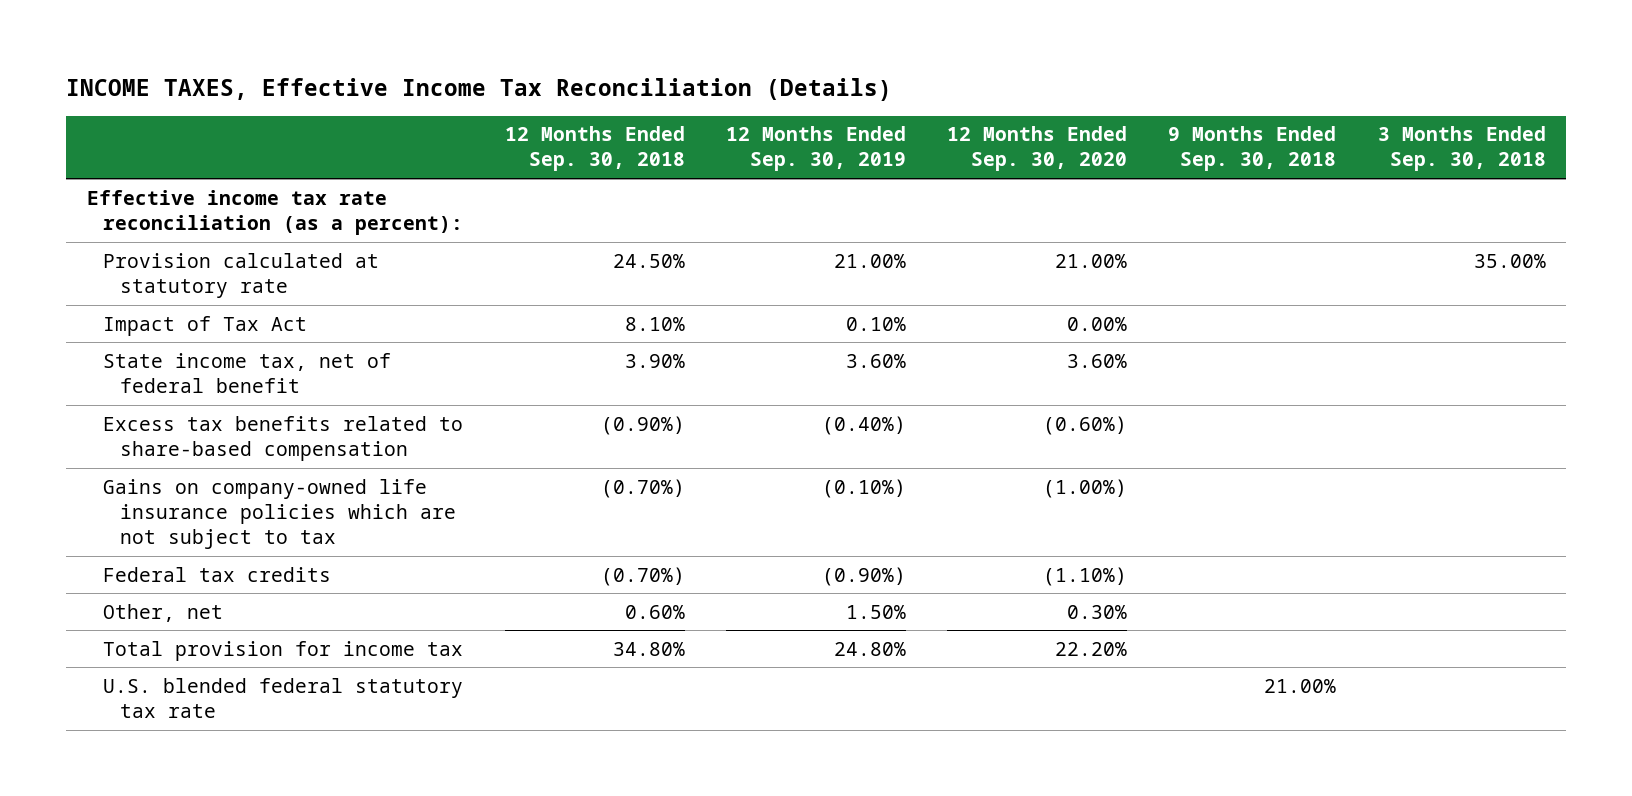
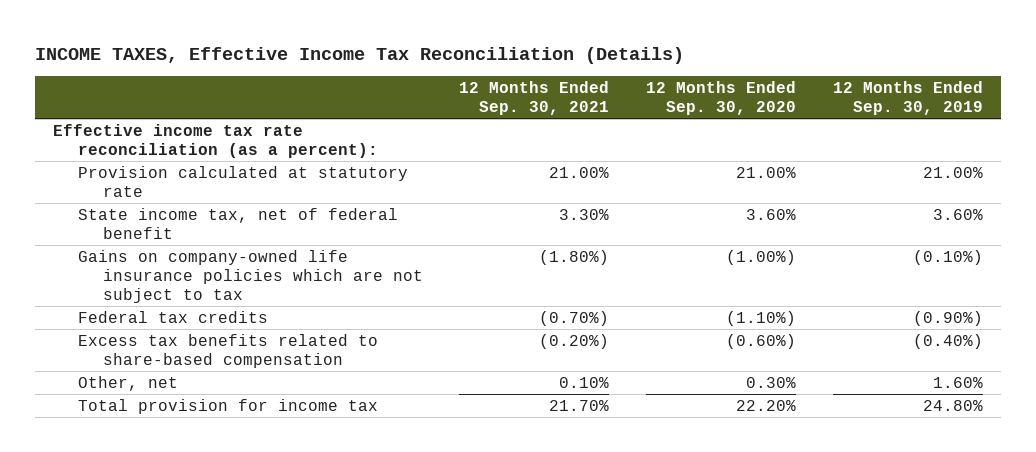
[504,126,685,172] 12 Months Ended Sep. 30, 2018 -> none
[1168,126,1337,172] 9 Months Ended Sep. 30, 2018 -> none
[1377,126,1546,172] 3 Months Ended Sep. 30, 2018 -> none
none -> [459,80,610,115] 12 Months Ended Sep. 30, 2021
[103,315,308,336] Impact of Tax Act -> none
[103,415,464,461] Excess tax benefits related to share-based compensation -> [78,333,379,368] Excess tax benefits related to share-based compensation
[845,604,906,619] 1.50% -> [932,376,983,388] 1.60%
[103,677,464,718] U.S. blended federal statutory tax rate -> none

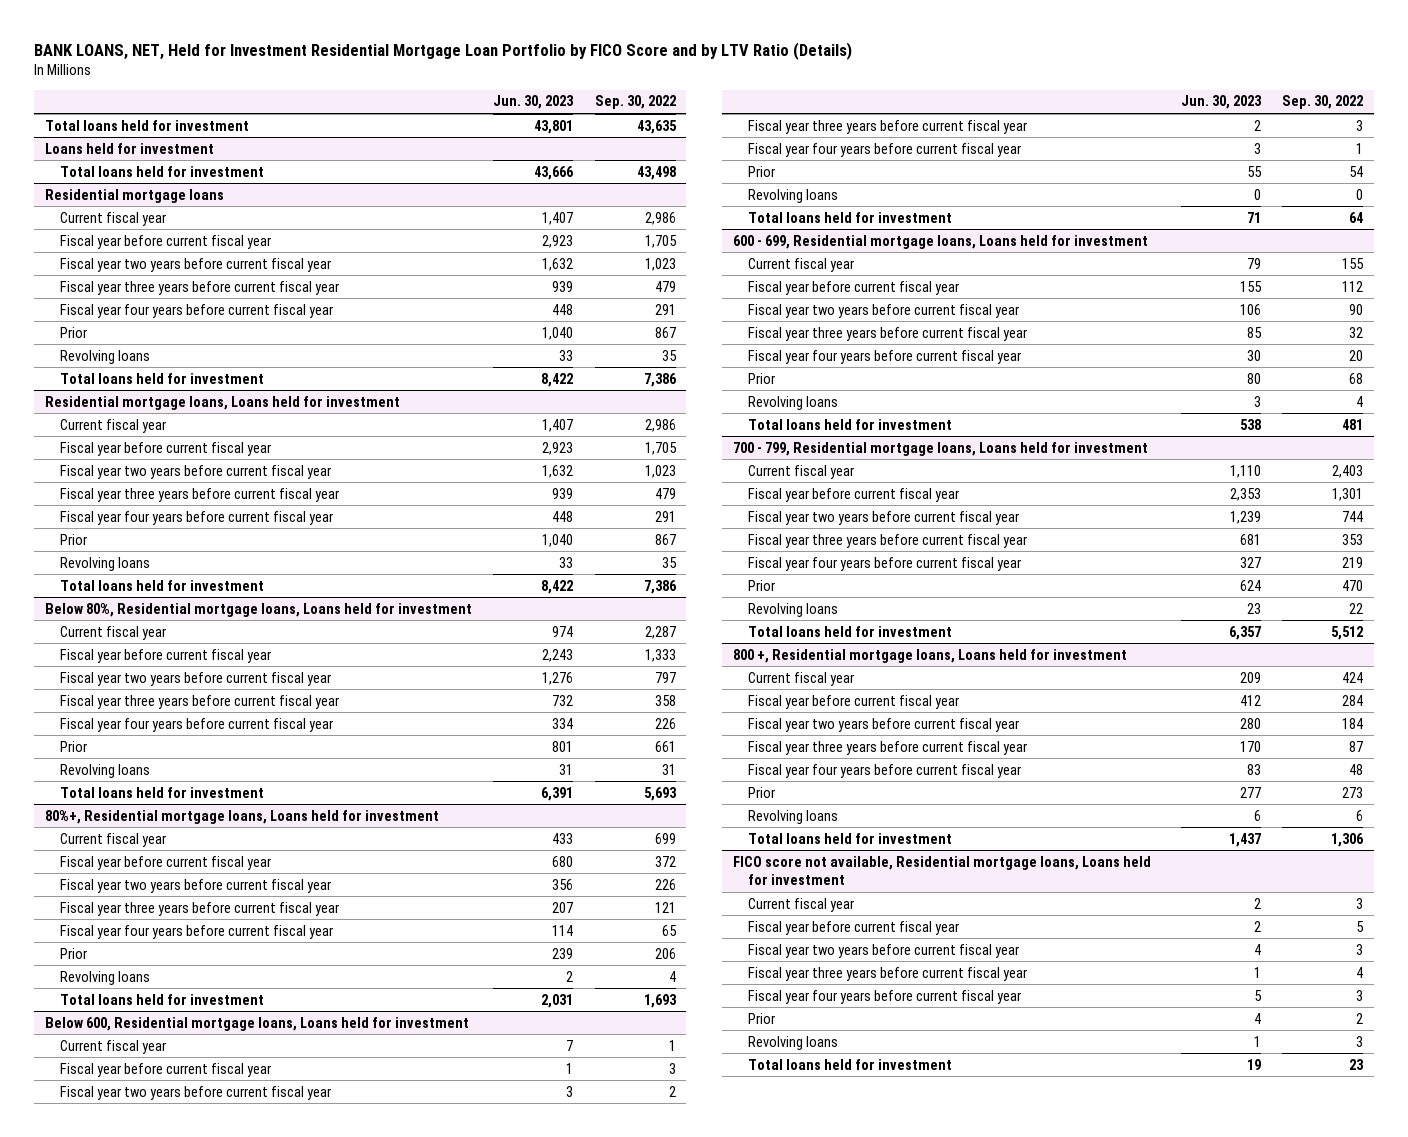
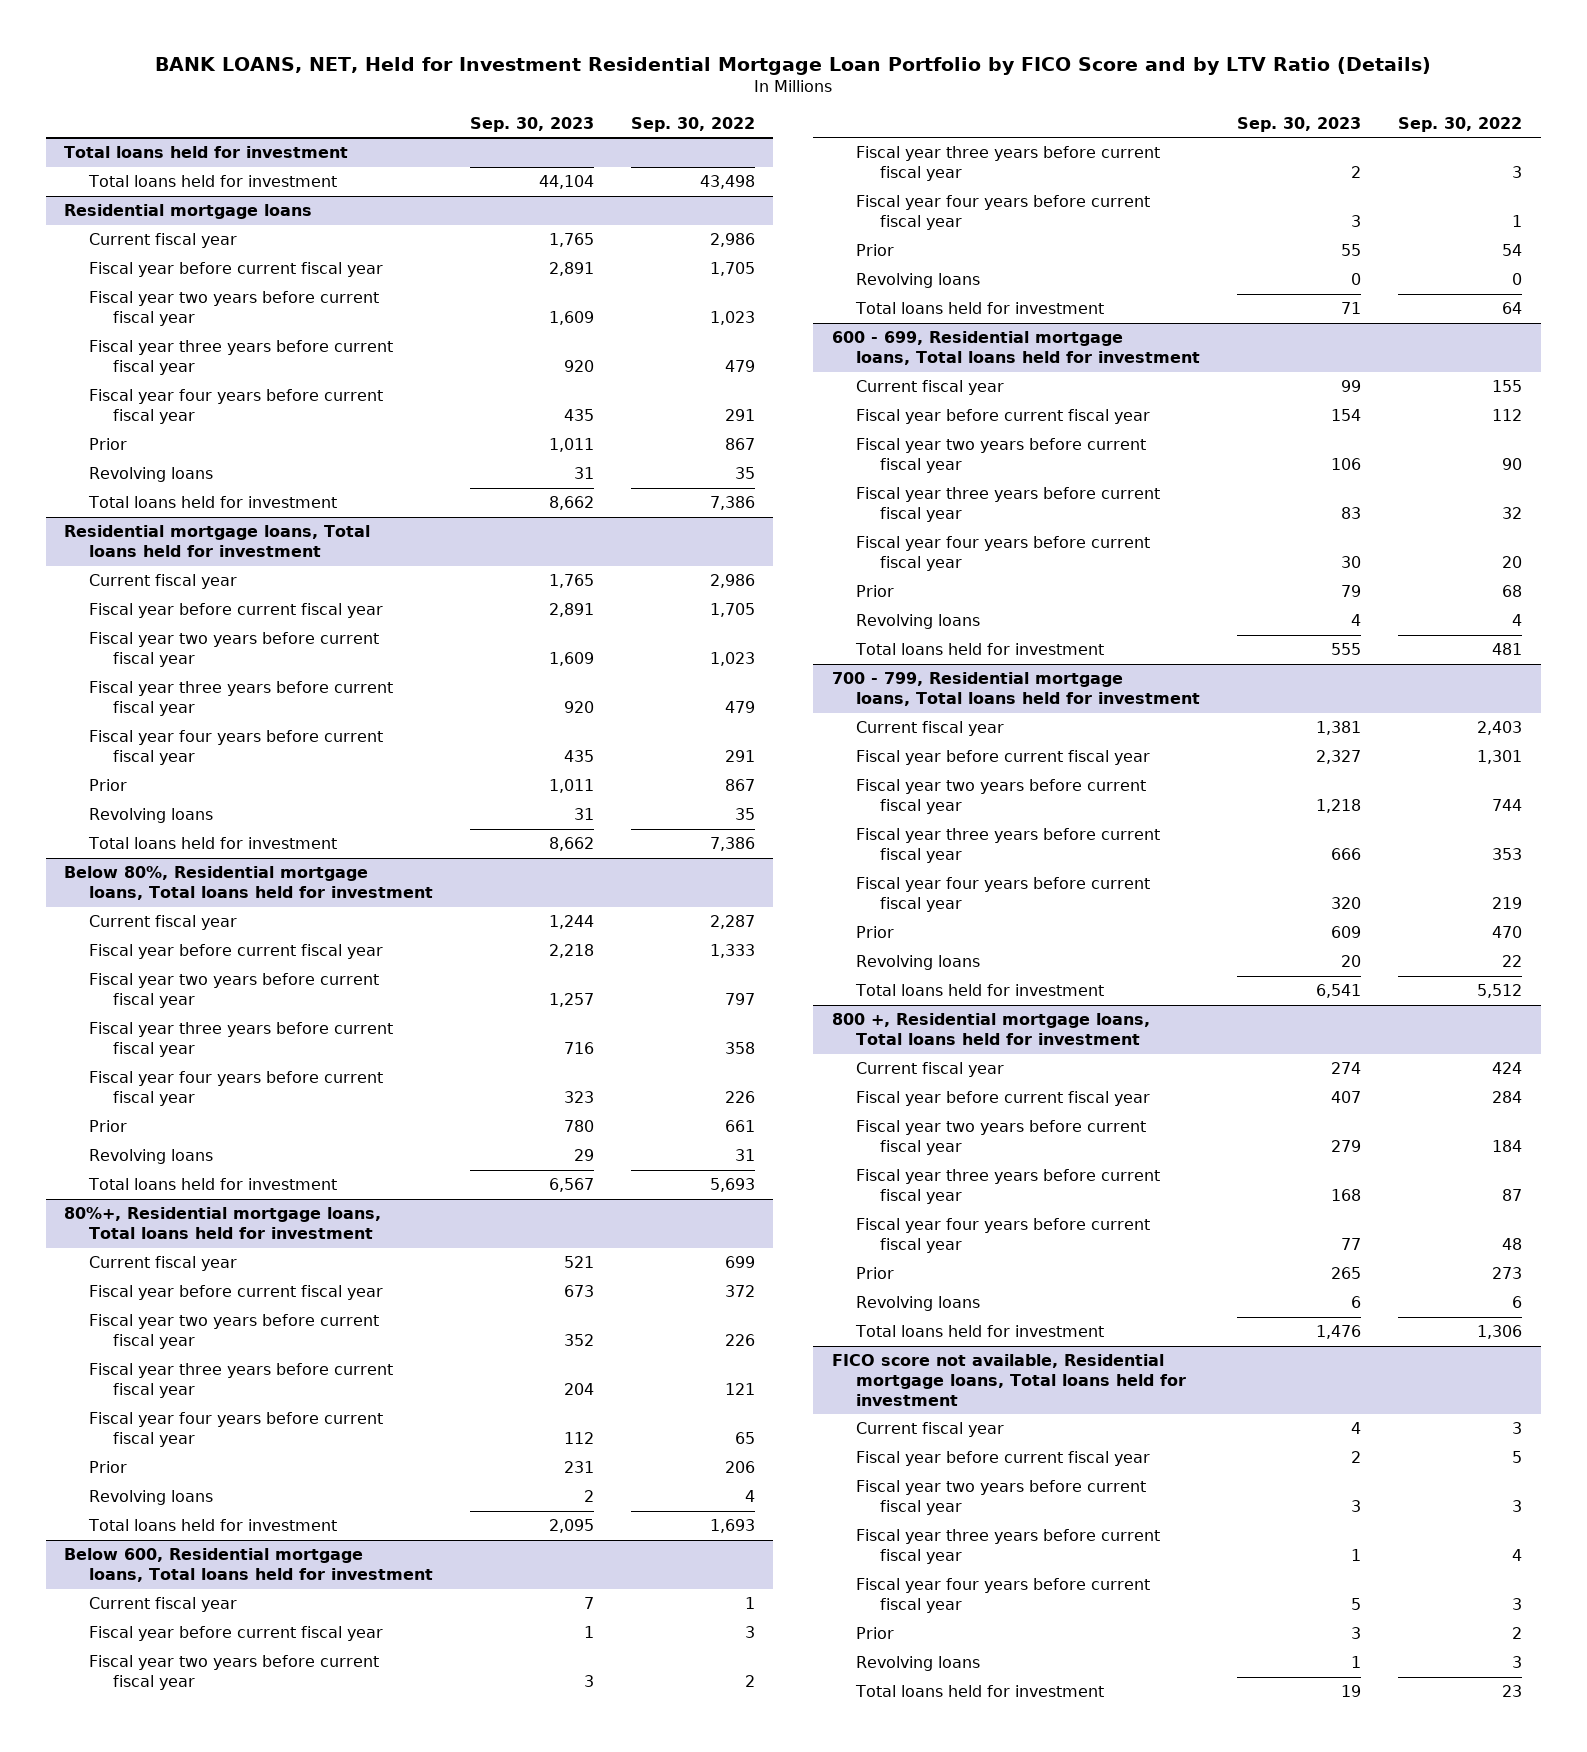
[493,95,575,110] Jun. 30, 2023 -> none
none -> [469,116,594,132] Sep. 30, 2023
[44,119,249,131] Total loans held for investment -> none
[44,142,214,154] Loans held for investment -> [64,146,349,159] Total loans held for investment
[44,395,400,410] Residential mortgage loans, Loans held for investment -> [64,525,371,557] Residential mortgage loans, Total loans held for investment
[44,602,472,617] Below 80%, Residential mortgage loans, Loans held for investment -> [64,866,433,900] Below 80%, Residential mortgage loans, Total loans held for investment
[44,809,439,824] 80%+, Residential mortgage loans, Loans held for investment -> [64,1207,382,1239] 80%+, Residential mortgage loans, Total loans held for investment
[44,1016,469,1031] Below 600, Residential mortgage loans, Loans held for investment -> [64,1548,433,1582] Below 600, Residential mortgage loans, Total loans held for investment
[732,234,1148,249] 600 - 699, Residential mortgage loans, Loans held for investment -> [831,331,1201,365] 600 - 699, Residential mortgage loans, Total loans held for investment
[732,441,1148,456] 700 - 799, Residential mortgage loans, Loans held for investment -> [831,672,1201,706] 700 - 799, Residential mortgage loans, Total loans held for investment
[732,648,1127,663] 800 +, Residential mortgage loans, Loans held for investment -> [831,1013,1150,1045] 800 +, Residential mortgage loans, Total loans held for investment
[732,855,1151,886] FICO score not available, Residential mortgage loans, Loans held for investment -> [831,1354,1187,1406] FICO score not available, Residential mortgage loans, Total loans held for investment

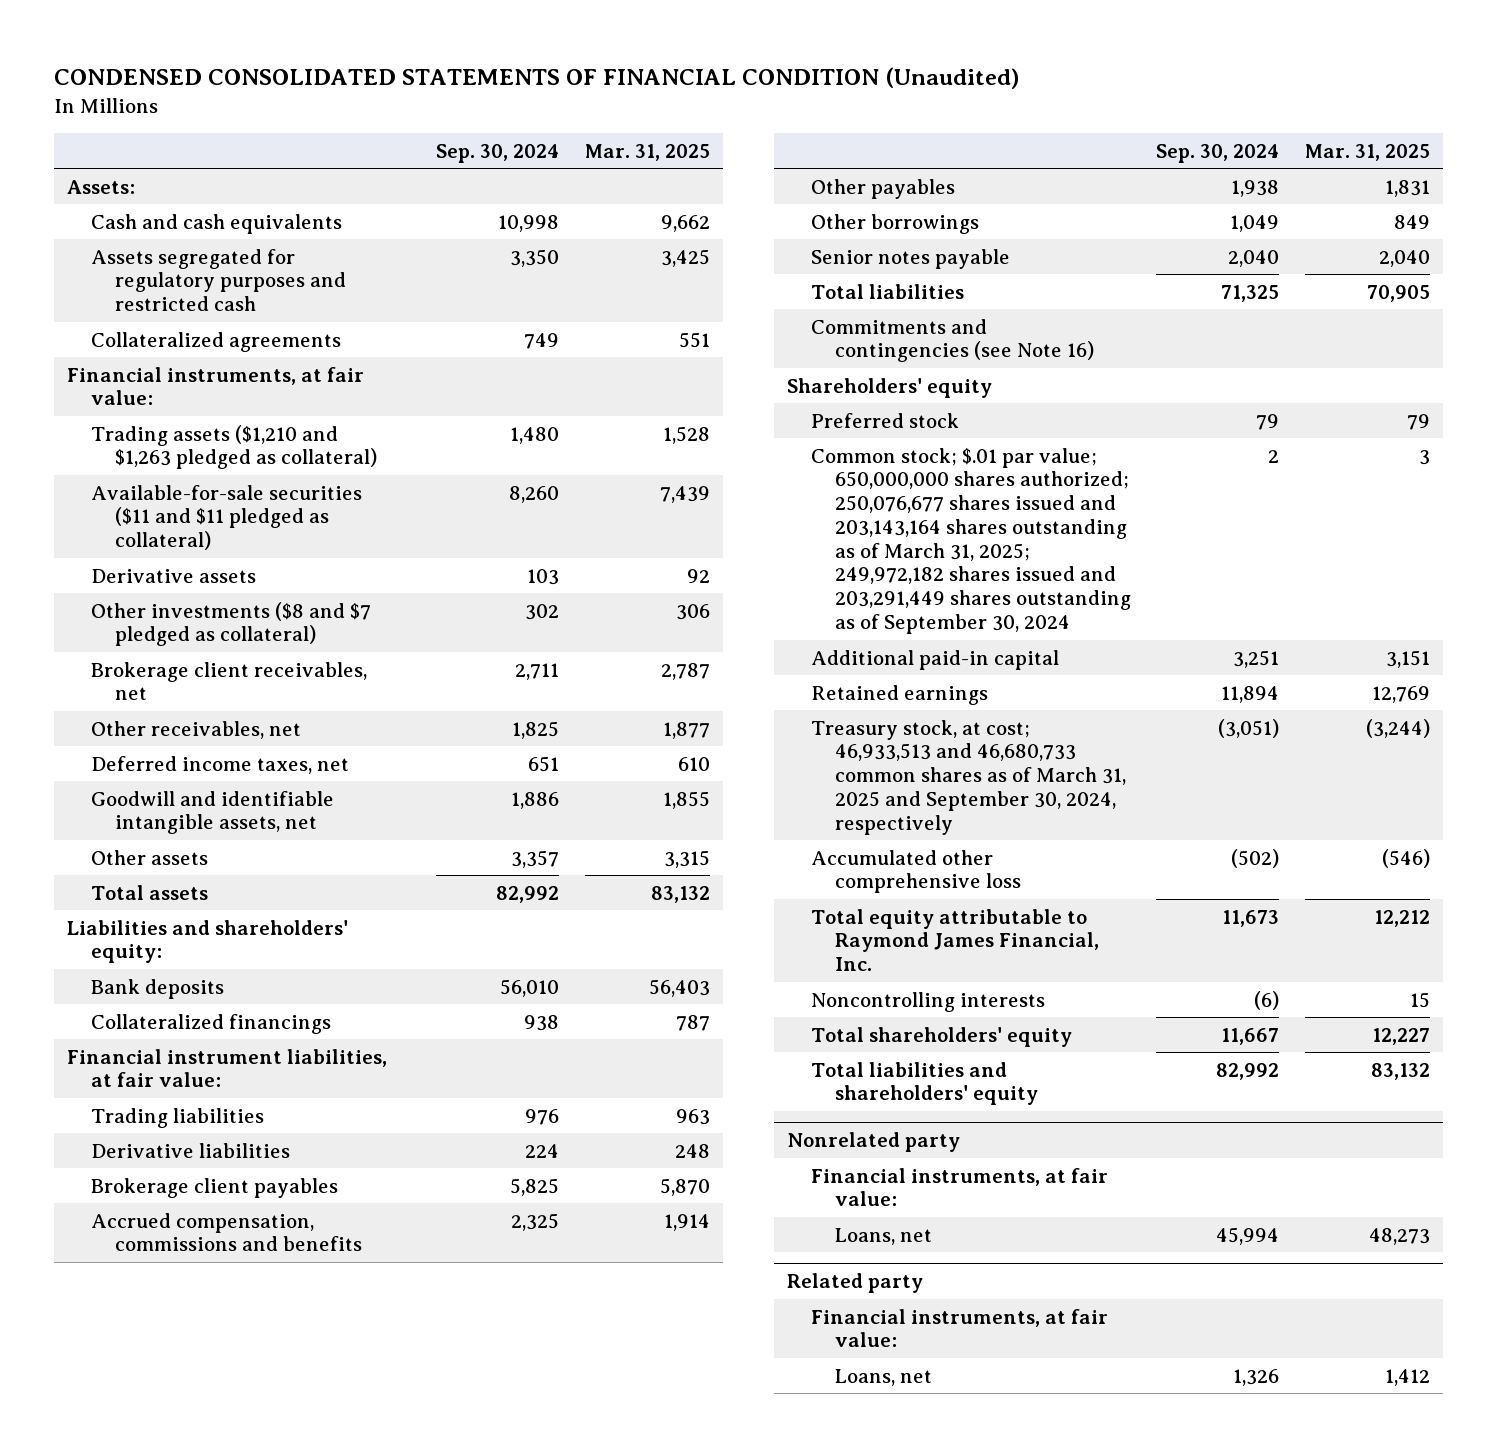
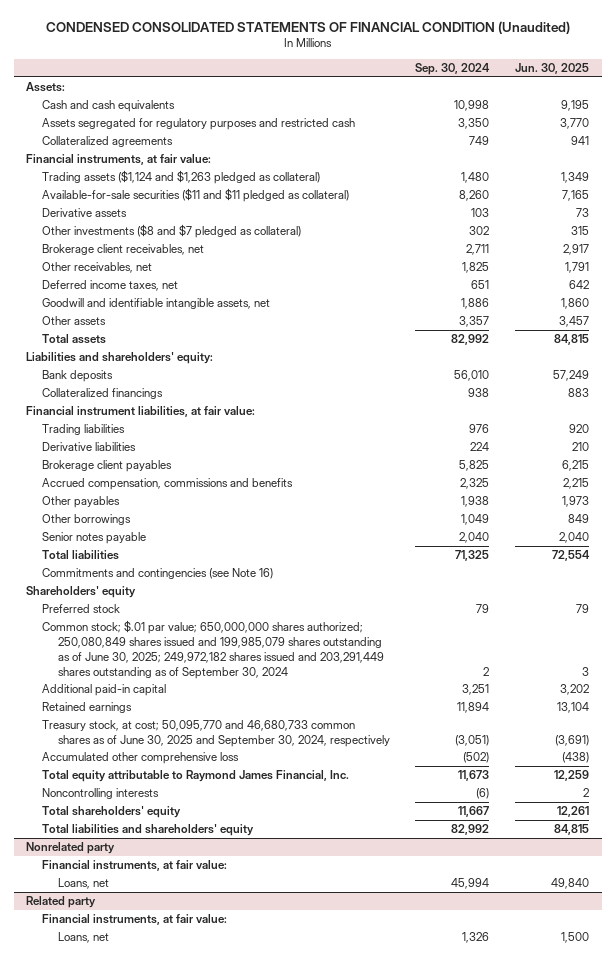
[585,143,711,161] Mar. 31, 2025 -> none
none -> [515,62,590,74] Jun. 30, 2025
[90,424,377,470] Trading assets ($1,210 and $1,263 pledged as collateral) -> [42,170,321,185] Trading assets ($1,124 and $1,263 pledged as collateral)
[810,447,1131,634] Common stock; $.01 par value; 650,000,000 shares authorized; 250,076,677 shares issued and 203,143,164 shares outstanding as of March 31, 2025; 249,972,182 shares issued and 203,291,449 shares outstanding as of September 30, 2024 -> [42,620,384,679] Common stock; $.01 par value; 650,000,000 shares authorized; 250,080,849 shares issued and 199,985,079 shares outstanding as of June 30, 2025; 249,972,182 shares issued and 203,291,449 shares outstanding as of September 30, 2024
[810,719,1126,835] Treasury stock, at cost; 46,933,513 and 46,680,733 common shares as of March 31, 2025 and September 30, 2024, respectively -> [42,720,390,747] Treasury stock, at cost; 50,095,770 and 46,680,733 common shares as of June 30, 2025 and September 30, 2024, respectively

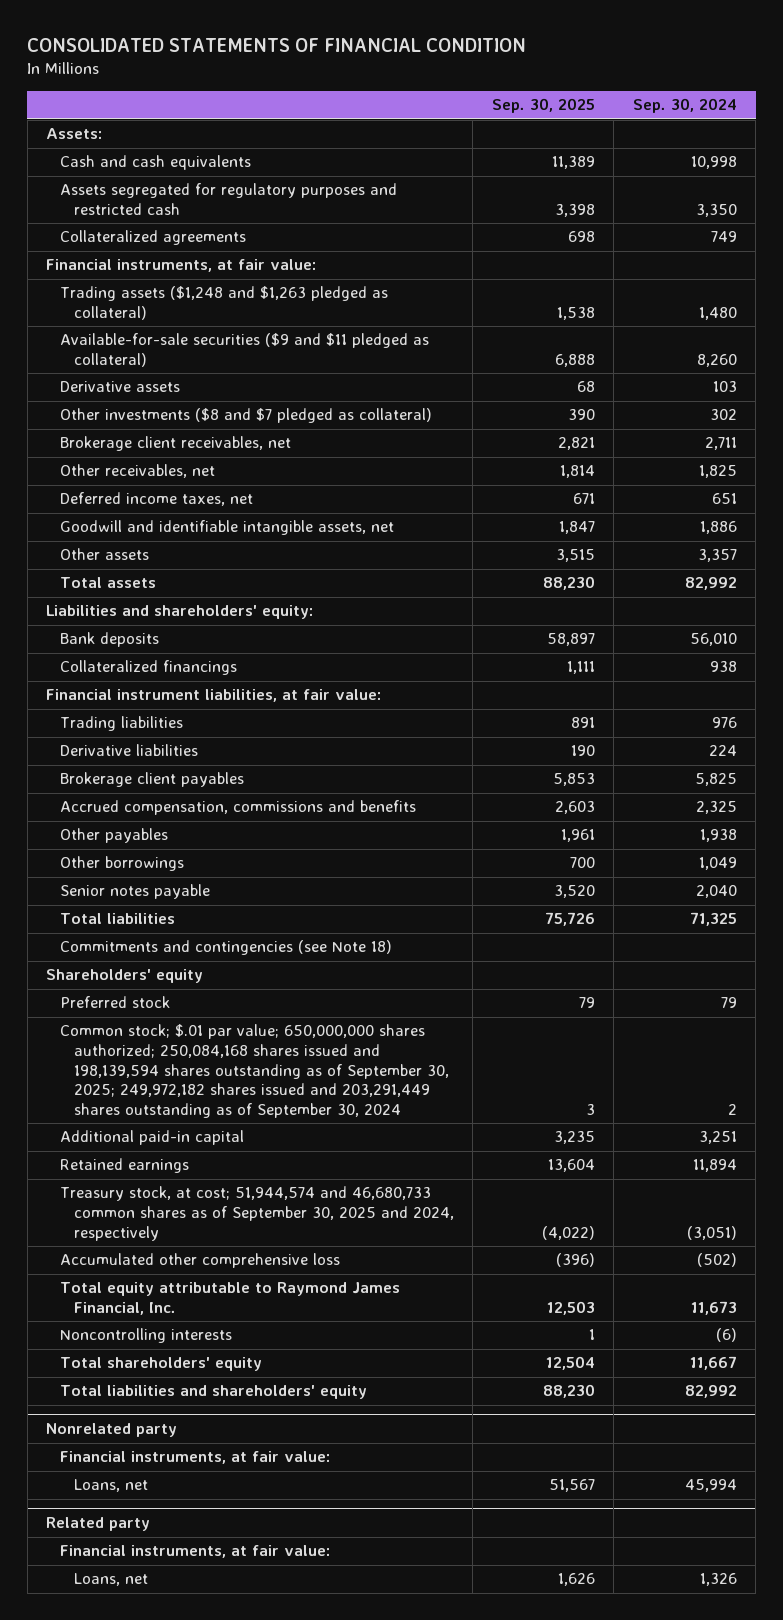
[45,20,570,34] CONDENSED CONSOLIDATED STATEMENTS OF FINANCIAL CONDITION (Unaudited) -> [27,38,527,53] CONSOLIDATED STATEMENTS OF FINANCIAL CONDITION
[515,62,590,74] Jun. 30, 2025 -> none
none -> [491,98,595,114] Sep. 30, 2025
[42,170,321,185] Trading assets ($1,124 and $1,263 pledged as collateral) -> [60,286,389,321] Trading assets ($1,248 and $1,263 pledged as collateral)
[42,188,350,203] Available-for-sale securities ($11 and $11 pledged as collateral) -> [60,333,430,368] Available-for-sale securities ($9 and $11 pledged as collateral)
[42,568,274,580] Commitments and contingencies (see Note 16) -> [60,940,393,956] Commitments and contingencies (see Note 18)
[42,620,384,679] Common stock; $.01 par value; 650,000,000 shares authorized; 250,080,849 shares issued and 199,985,079 shares outstanding as of June 30, 2025; 249,972,182 shares issued and 203,291,449 shares outstanding as of September 30, 2024 -> [60,1024,450,1118] Common stock; $.01 par value; 650,000,000 shares authorized; 250,084,168 shares issued and 198,139,594 shares outstanding as of September 30, 2025; 249,972,182 shares issued and 203,291,449 shares outstanding as of September 30, 2024
[42,720,390,747] Treasury stock, at cost; 50,095,770 and 46,680,733 common shares as of June 30, 2025 and September 30, 2024, respectively -> [60,1186,455,1241] Treasury stock, at cost; 51,944,574 and 46,680,733 common shares as of September 30, 2025 and 2024, respectively

